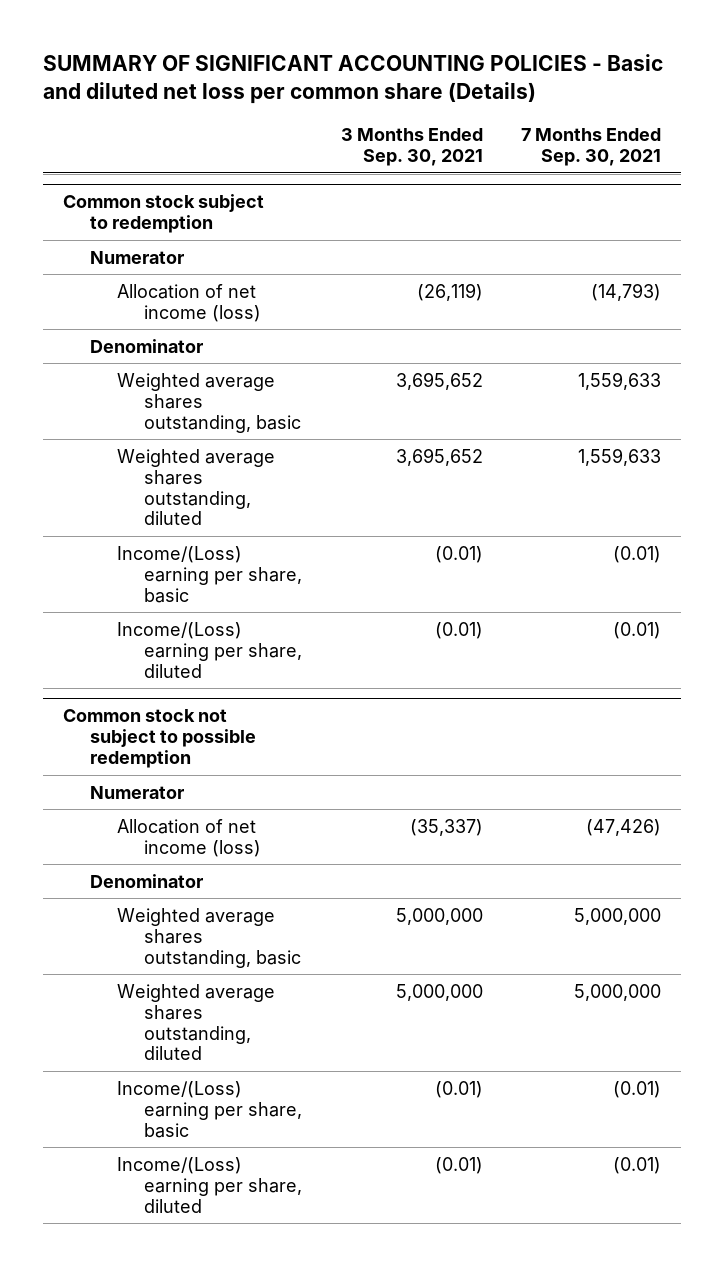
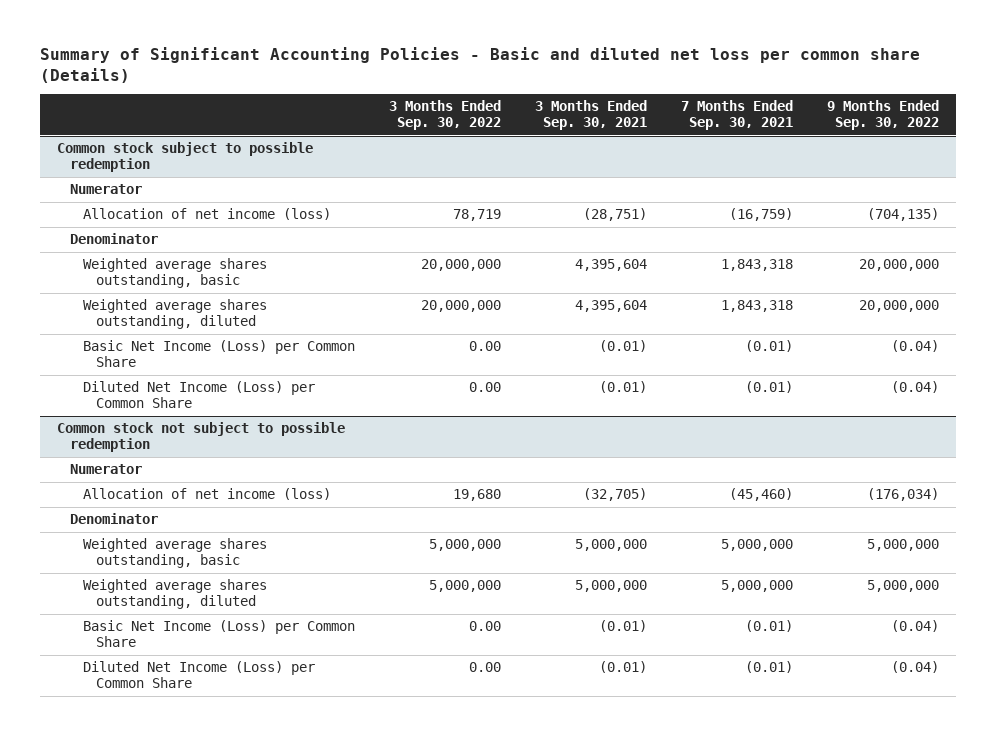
[43,54,664,105] SUMMARY OF SIGNIFICANT ACCOUNTING POLICIES - Basic and diluted net loss per common share (Details) -> [39,47,920,83] Summary of Significant Accounting Policies - Basic and diluted net loss per common share (Details)
none -> [388,100,501,131] 3 Months Ended Sep. 30, 2022
none -> [826,100,939,131] 9 Months Ended Sep. 30, 2022
[62,194,264,234] Common stock subject to redemption -> [56,142,313,173] Common stock subject to possible redemption
[416,282,483,301] (26,119) -> [582,208,647,222] (28,751)
[591,282,662,301] (14,793) -> [728,208,793,222] (16,759)
[395,371,483,390] 3,695,652 -> [574,259,647,272] 4,395,604
[578,371,662,390] 1,559,633 -> [720,259,793,272] 1,843,318
[395,447,483,466] 3,695,652 -> [574,300,647,313] 4,395,604
[578,447,662,466] 1,559,633 -> [720,300,793,313] 1,843,318
[116,545,303,603] Income/(Loss) earning per share, basic -> [82,340,355,368] Basic Net Income (Loss) per Common Share
[116,621,303,678] Income/(Loss) earning per share, diluted -> [82,381,315,409] Diluted Net Income (Loss) per Common Share
[409,818,483,836] (35,337) -> [582,488,647,502] (32,705)
[586,818,662,836] (47,426) -> [728,488,793,502] (45,460)
[116,1080,303,1138] Income/(Loss) earning per share, basic -> [82,620,355,648] Basic Net Income (Loss) per Common Share
[116,1156,303,1213] Income/(Loss) earning per share, diluted -> [82,661,315,689] Diluted Net Income (Loss) per Common Share

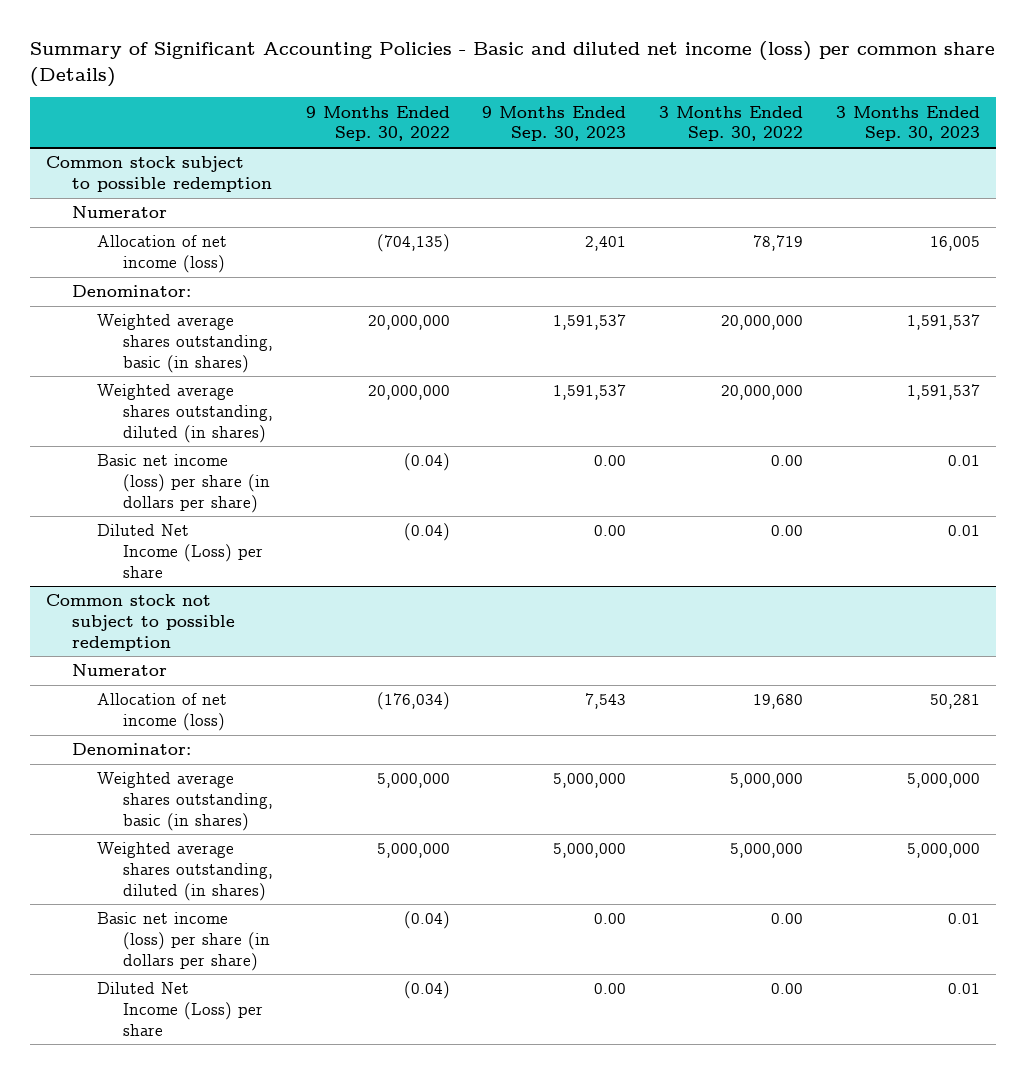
[39,47,920,83] Summary of Significant Accounting Policies - Basic and diluted net loss per common share (Details) -> [29,41,995,87] Summary of Significant Accounting Policies - Basic and diluted net income (loss) per common share (Details)
[534,100,647,131] 3 Months Ended Sep. 30, 2021 -> none
[680,100,793,131] 7 Months Ended Sep. 30, 2021 -> none
none -> [482,105,627,142] 9 Months Ended Sep. 30, 2023
none -> [835,105,980,142] 3 Months Ended Sep. 30, 2023
[69,233,158,245] Denominator -> [71,285,191,298] Denominator:
[82,258,267,289] Weighted average shares outstanding, basic -> [97,314,273,373] Weighted average shares outstanding, basic (in shares)
[82,299,267,330] Weighted average shares outstanding, diluted -> [97,384,273,443] Weighted average shares outstanding, diluted (in shares)
[82,340,355,368] Basic Net Income (Loss) per Common Share -> [97,454,270,513] Basic net income (loss) per share (in dollars per share)
[82,381,315,409] Diluted Net Income (Loss) per Common Share -> [97,524,263,578] Diluted Net Income (Loss) per share
[69,513,158,525] Denominator -> [71,743,191,756] Denominator:
[82,538,267,569] Weighted average shares outstanding, basic -> [97,772,273,831] Weighted average shares outstanding, basic (in shares)
[82,579,267,610] Weighted average shares outstanding, diluted -> [97,842,273,901] Weighted average shares outstanding, diluted (in shares)
[82,620,355,648] Basic Net Income (Loss) per Common Share -> [97,912,270,971] Basic net income (loss) per share (in dollars per share)
[82,661,315,689] Diluted Net Income (Loss) per Common Share -> [97,982,263,1036] Diluted Net Income (Loss) per share

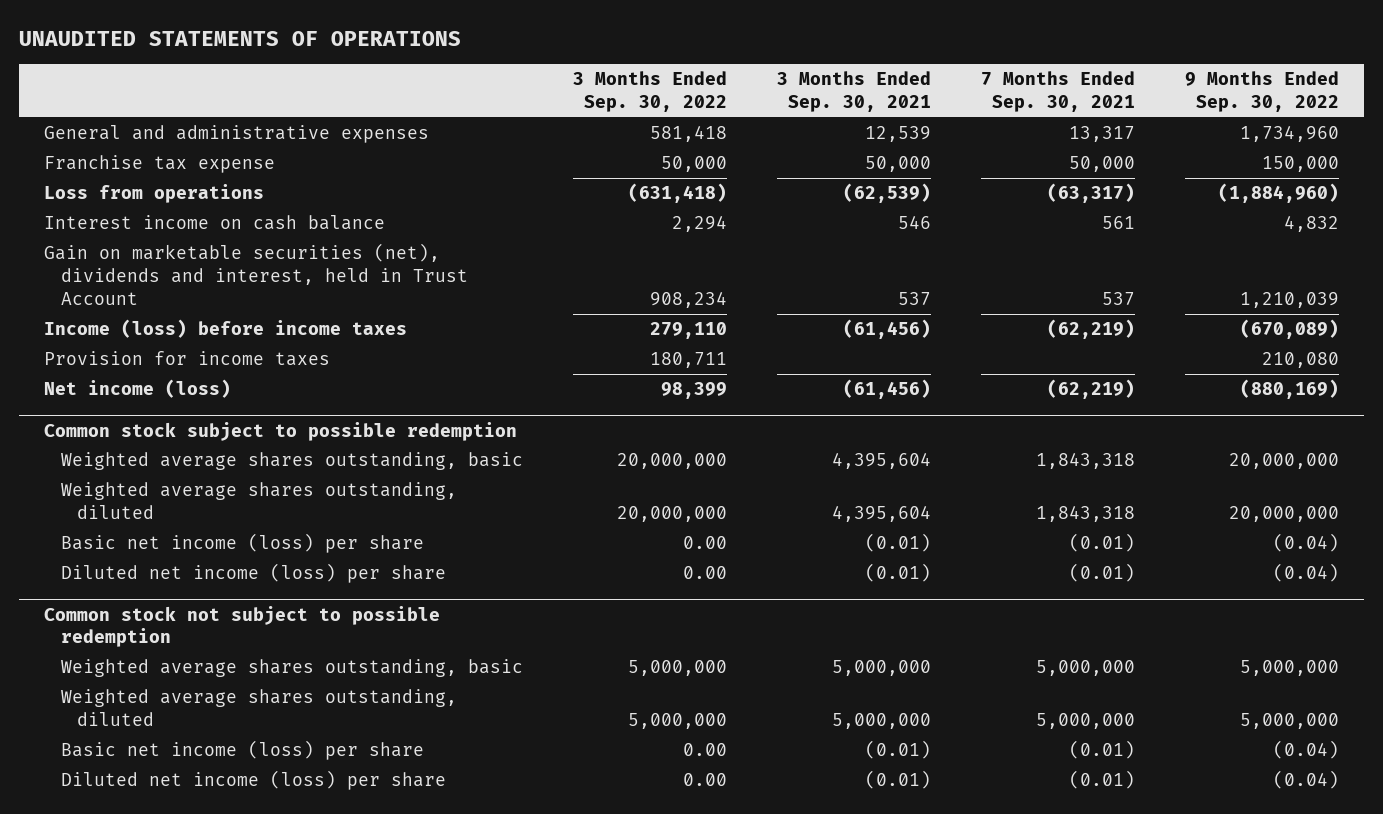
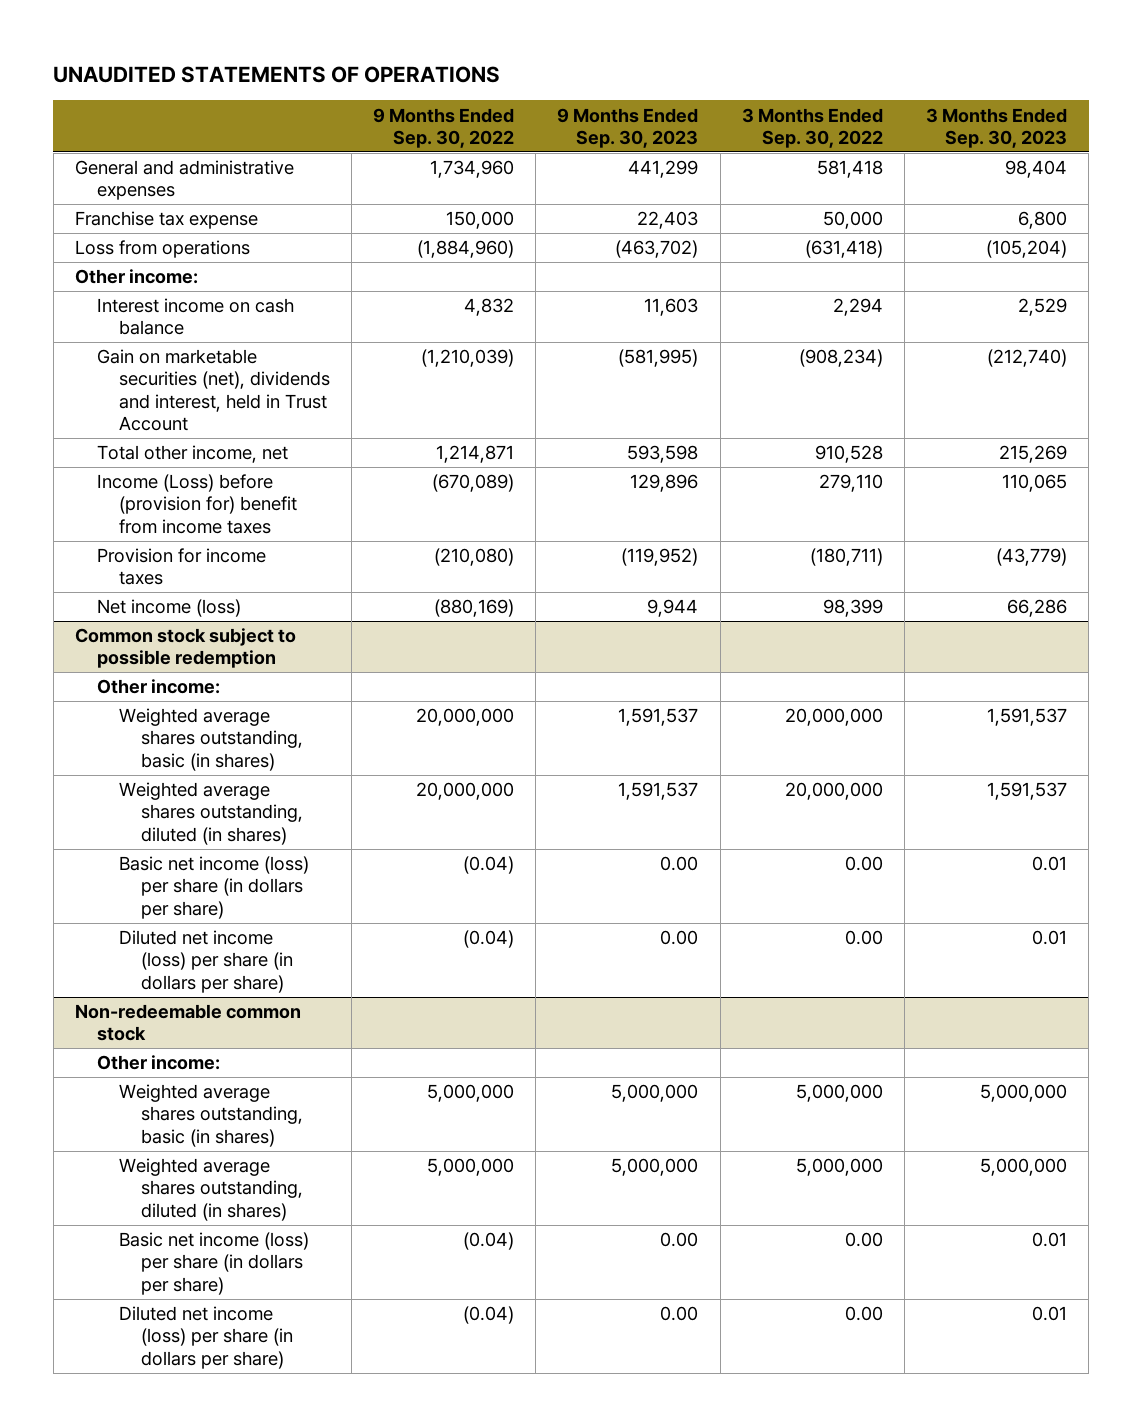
[776,71,931,113] 3 Months Ended Sep. 30, 2021 -> none
[980,71,1135,113] 7 Months Ended Sep. 30, 2021 -> none
none -> [557,107,699,148] 9 Months Ended Sep. 30, 2023
none -> [925,107,1067,148] 3 Months Ended Sep. 30, 2023
none -> [74,269,198,285] Other income:
[649,290,727,308] 908,234 -> [798,349,883,368] (908,234)
[1239,291,1339,308] 1,210,039 -> [421,349,515,368] (1,210,039)
none -> [96,445,288,464] Total other income, net
[44,319,408,339] Income (loss) before income taxes -> [96,474,297,534] Income (Loss) before (provision for) benefit from income taxes
[649,352,727,369] 180,711 -> [809,548,883,567] (180,711)
[1261,352,1339,369] 210,080 -> [434,548,515,567] (210,080)
none -> [96,679,220,695] Other income:
[60,452,523,471] Weighted average shares outstanding, basic -> [118,708,304,771] Weighted average shares outstanding, basic (in shares)
[60,482,457,519] Weighted average shares outstanding, diluted -> [118,782,304,845] Weighted average shares outstanding, diluted (in shares)
[60,533,424,554] Basic net income (loss) per share -> [118,856,309,919] Basic net income (loss) per share (in dollars per share)
[60,563,446,584] Diluted net income (loss) per share -> [118,930,294,993] Diluted net income (loss) per share (in dollars per share)
[44,605,441,648] Common stock not subject to possible redemption -> [74,1004,301,1042] Non-redeemable common stock
none -> [96,1055,220,1071] Other income:
[60,659,523,678] Weighted average shares outstanding, basic -> [118,1084,304,1147] Weighted average shares outstanding, basic (in shares)
[60,689,457,726] Weighted average shares outstanding, diluted -> [118,1158,304,1221] Weighted average shares outstanding, diluted (in shares)
[60,740,424,761] Basic net income (loss) per share -> [118,1232,309,1295] Basic net income (loss) per share (in dollars per share)
[60,770,446,791] Diluted net income (loss) per share -> [118,1306,294,1369] Diluted net income (loss) per share (in dollars per share)

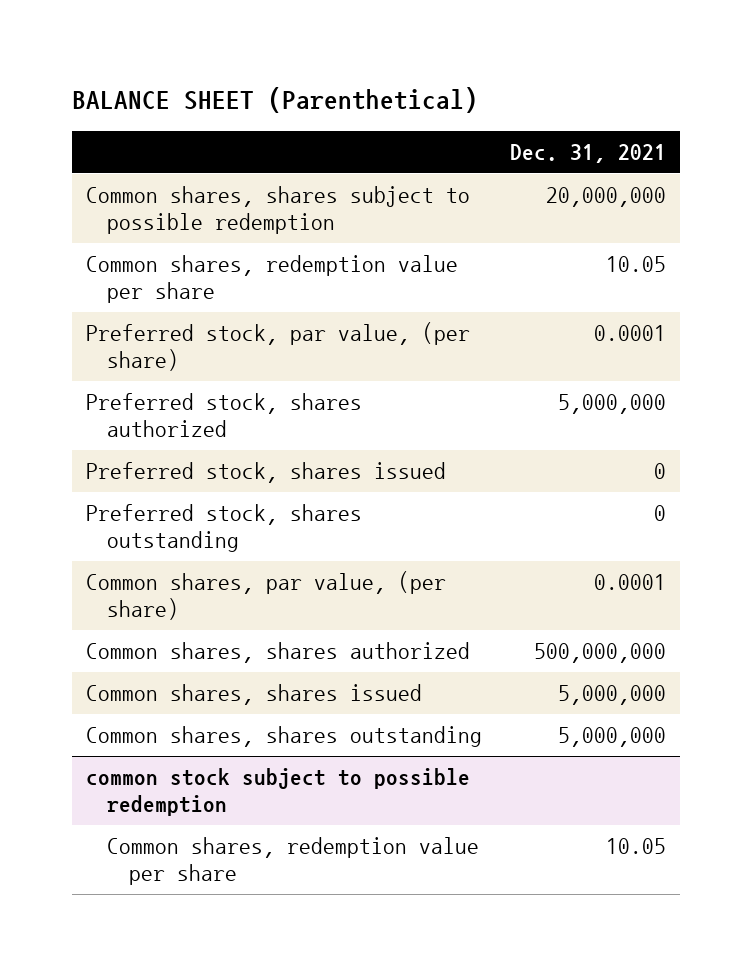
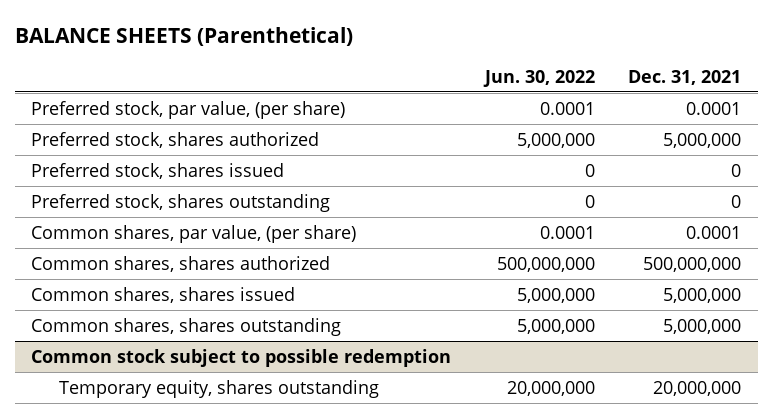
[72,87,479,114] BALANCE SHEET (Parenthetical) -> [14,26,353,46] BALANCE SHEETS (Parenthetical)
none -> [482,69,595,87] Jun. 30, 2022
[86,186,471,235] Common shares, shares subject to possible redemption -> none
[86,255,459,304] Common shares, redemption value per share -> none
[107,837,480,886] Common shares, redemption value per share -> none
[86,768,471,817] common stock subject to possible redemption -> [31,349,452,368] Common stock subject to possible redemption
none -> [59,380,380,399] Temporary equity, shares outstanding

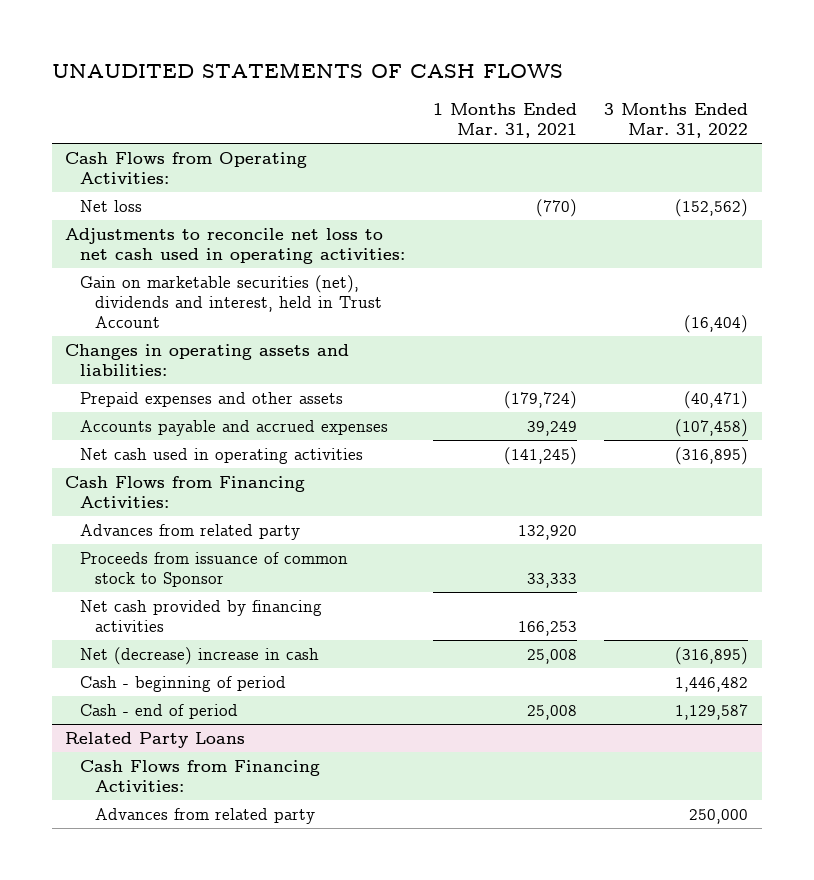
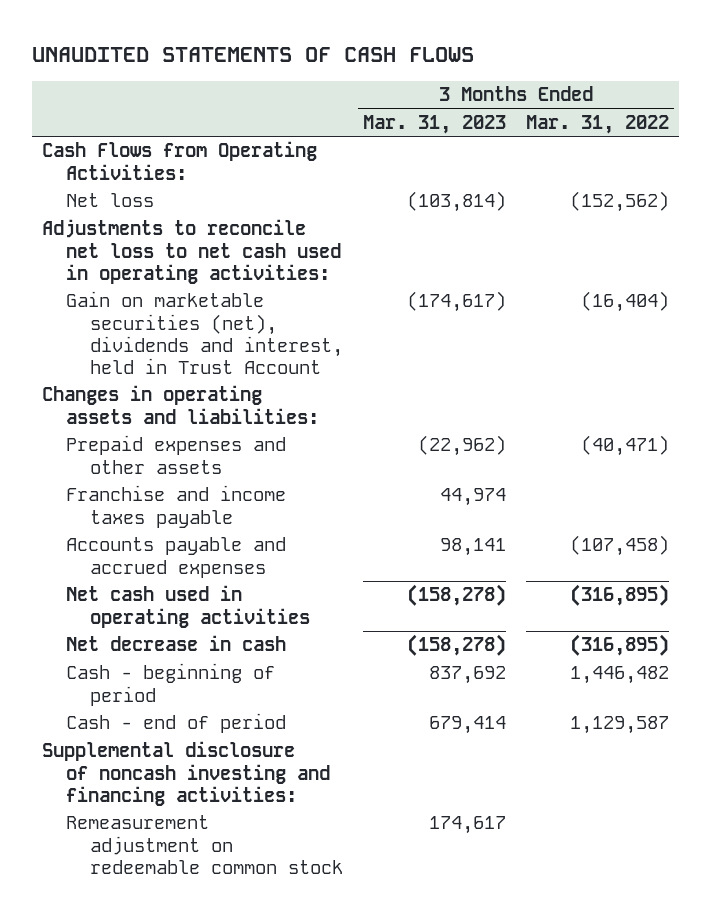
[432,102,577,138] 1 Months Ended Mar. 31, 2021 -> none
none -> [362,114,506,134] Mar. 31, 2023
none -> [66,485,287,528] Franchise and income taxes payable
[65,475,306,508] Cash Flows from Financing Activities: -> none
[80,523,301,540] Advances from related party -> none
[80,551,349,587] Proceeds from issuance of common stock to Sponsor -> none
[80,599,323,632] Net cash provided by financing activities -> none
[80,646,320,665] Net (decrease) increase in cash -> [66,635,287,652] Net decrease in cash
[65,731,246,748] Related Party Loans -> none
[80,759,321,792] Cash Flows from Financing Activities: -> none
[95,807,316,824] Advances from related party -> none
none -> [42,741,331,807] Supplemental disclosure of noncash investing and financing activities:
none -> [66,815,344,875] Remeasurement adjustment on redeemable common stock

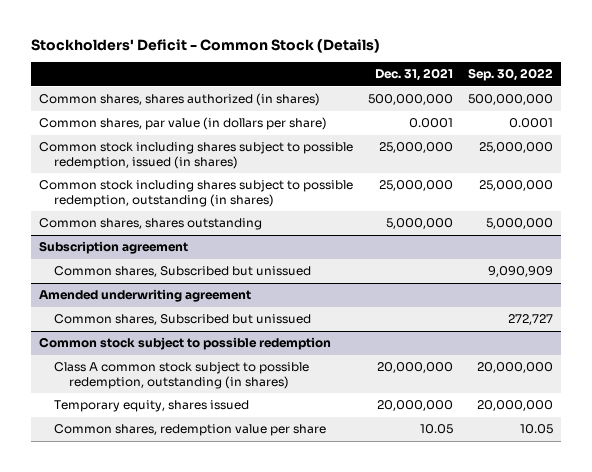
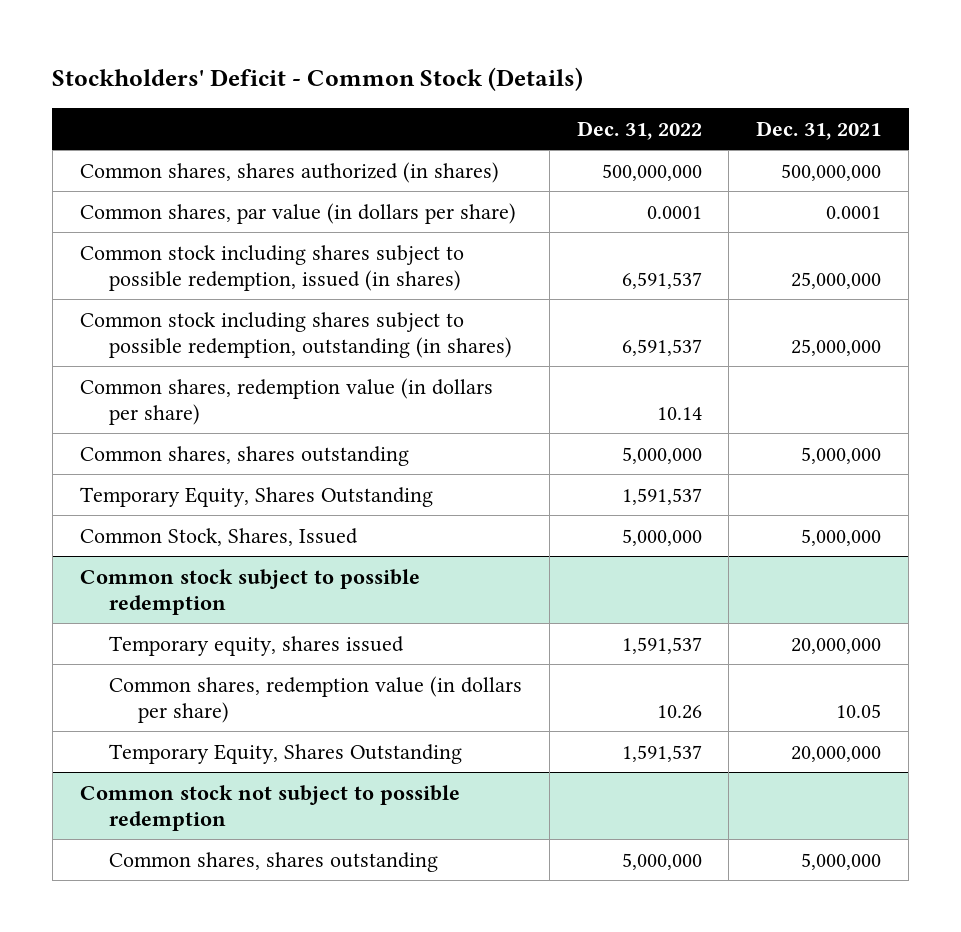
[468,68,554,82] Sep. 30, 2022 -> none
none -> [576,120,702,140] Dec. 31, 2022
none -> [79,377,493,425] Common shares, redemption value (in dollars per share)
[38,241,188,255] Subscription agreement -> none
[54,266,312,278] Common shares, Subscribed but unissued -> none
[38,289,251,303] Amended underwriting agreement -> none
[54,314,312,326] Common shares, Subscribed but unissued -> none
none -> [79,486,433,507] Temporary Equity, Shares Outstanding
none -> [79,527,358,546] Common Stock, Shares, Issued
[54,362,310,389] Class A common stock subject to possible redemption, outstanding (in shares) -> none
[54,424,327,437] Common shares, redemption value per share -> [108,675,522,723] Common shares, redemption value (in dollars per share)
none -> [108,743,462,764] Temporary Equity, Shares Outstanding
none -> [79,784,460,831] Common stock not subject to possible redemption
none -> [108,851,438,872] Common shares, shares outstanding

